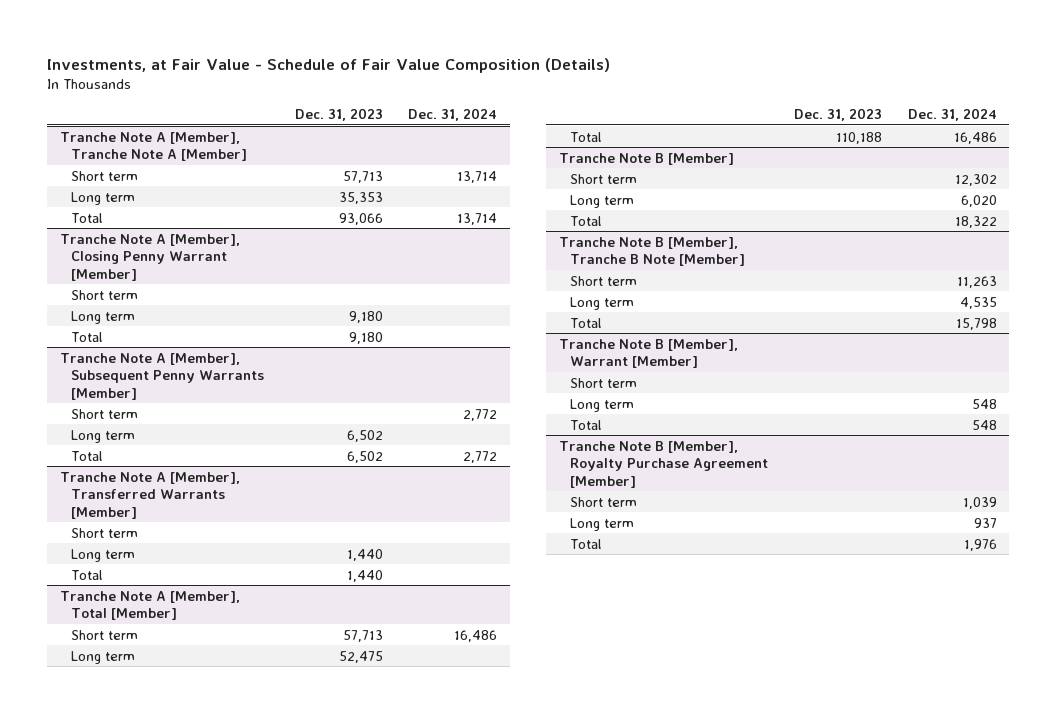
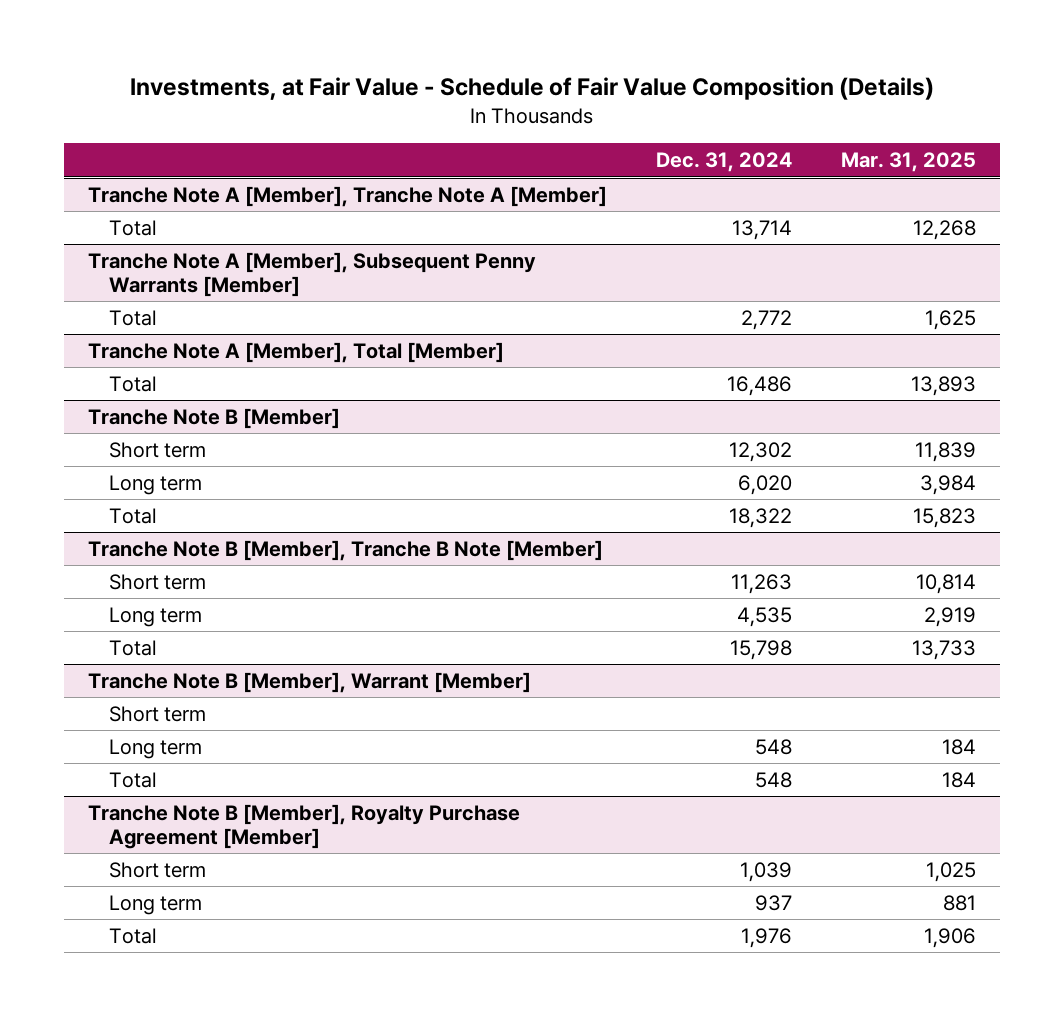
[294,108,383,122] Dec. 31, 2023 -> none
none -> [840,152,976,173] Mar. 31, 2025
[70,170,138,181] Short term -> none
[70,191,135,205] Long term -> none
[59,233,240,281] Tranche Note A [Member], Closing Penny Warrant [Member] -> none
[70,289,138,300] Short term -> none
[70,310,135,324] Long term -> none
[70,331,103,342] Total -> none
[70,408,138,419] Short term -> none
[70,429,135,443] Long term -> none
[59,471,240,519] Tranche Note A [Member], Transferred Warrants [Member] -> none
[70,527,138,538] Short term -> none
[70,548,135,562] Long term -> none
[70,569,103,580] Total -> none
[70,629,138,640] Short term -> none
[70,650,135,664] Long term -> none

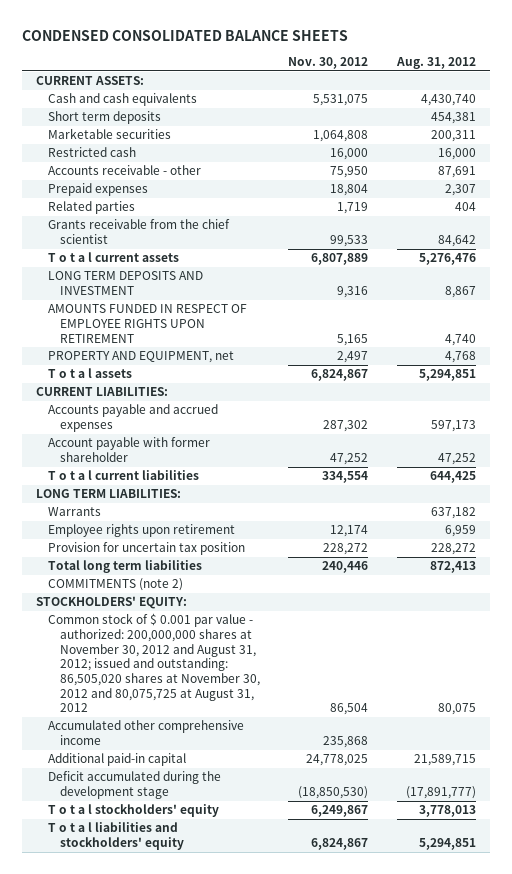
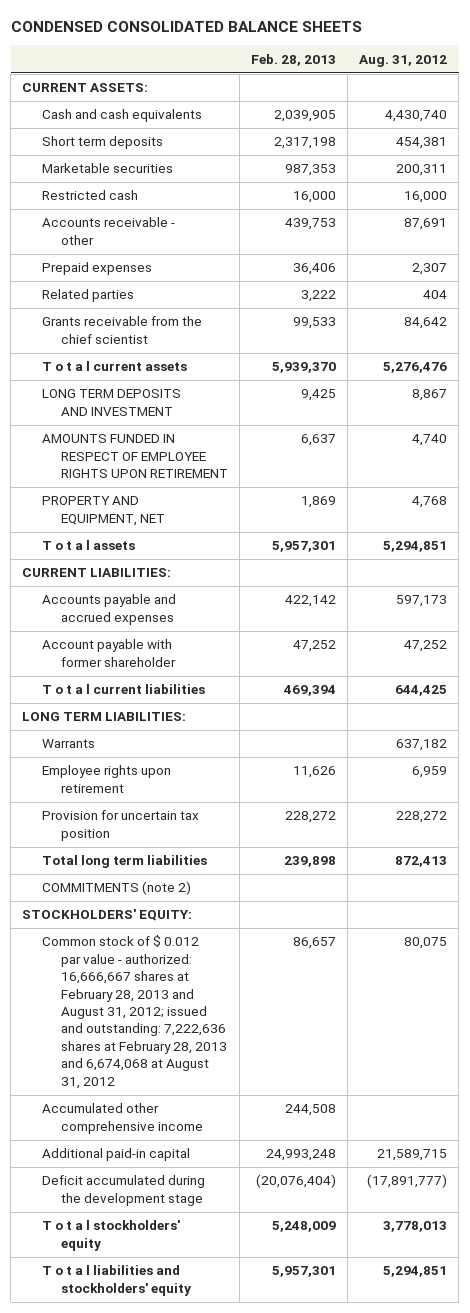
[288,57,369,70] Nov. 30, 2012 -> none
none -> [251,53,337,66] Feb. 28, 2013
[47,351,234,364] PROPERTY AND EQUIPMENT, net -> [41,496,166,526] PROPERTY AND EQUIPMENT, NET
[47,613,260,713] Common stock of $ 0.001 par value - authorized: 200,000,000 shares at November 30, 2012 and August 31, 2012; issued and outstanding: 86,505,020 shares at November 30, 2012 and 80,075,725 at August 31, 2012 -> [41,935,228,1089] Common stock of $ 0.012 par value - authorized: 16,666,667 shares at February 28, 2013 and August 31, 2012; issued and outstanding: 7,222,636 shares at February 28, 2013 and 6,674,068 at August 31, 2012

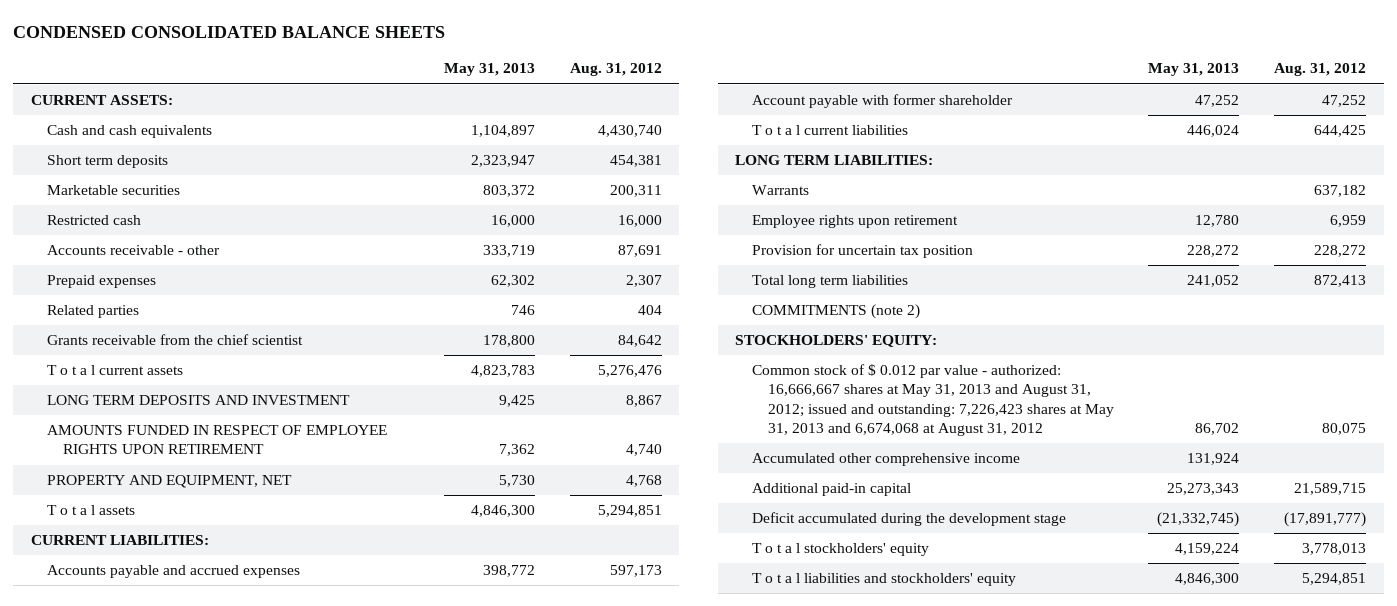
[251,53,337,66] Feb. 28, 2013 -> none
none -> [443,63,535,77] May 31, 2013
[41,935,228,1089] Common stock of $ 0.012 par value - authorized: 16,666,667 shares at February 28, 2013 and August 31, 2012; issued and outstanding: 7,222,636 shares at February 28, 2013 and 6,674,068 at August 31, 2012 -> [751,364,1114,436] Common stock of $ 0.012 par value - authorized: 16,666,667 shares at May 31, 2013 and August 31, 2012; issued and outstanding: 7,226,423 shares at May 31, 2013 and 6,674,068 at August 31, 2012

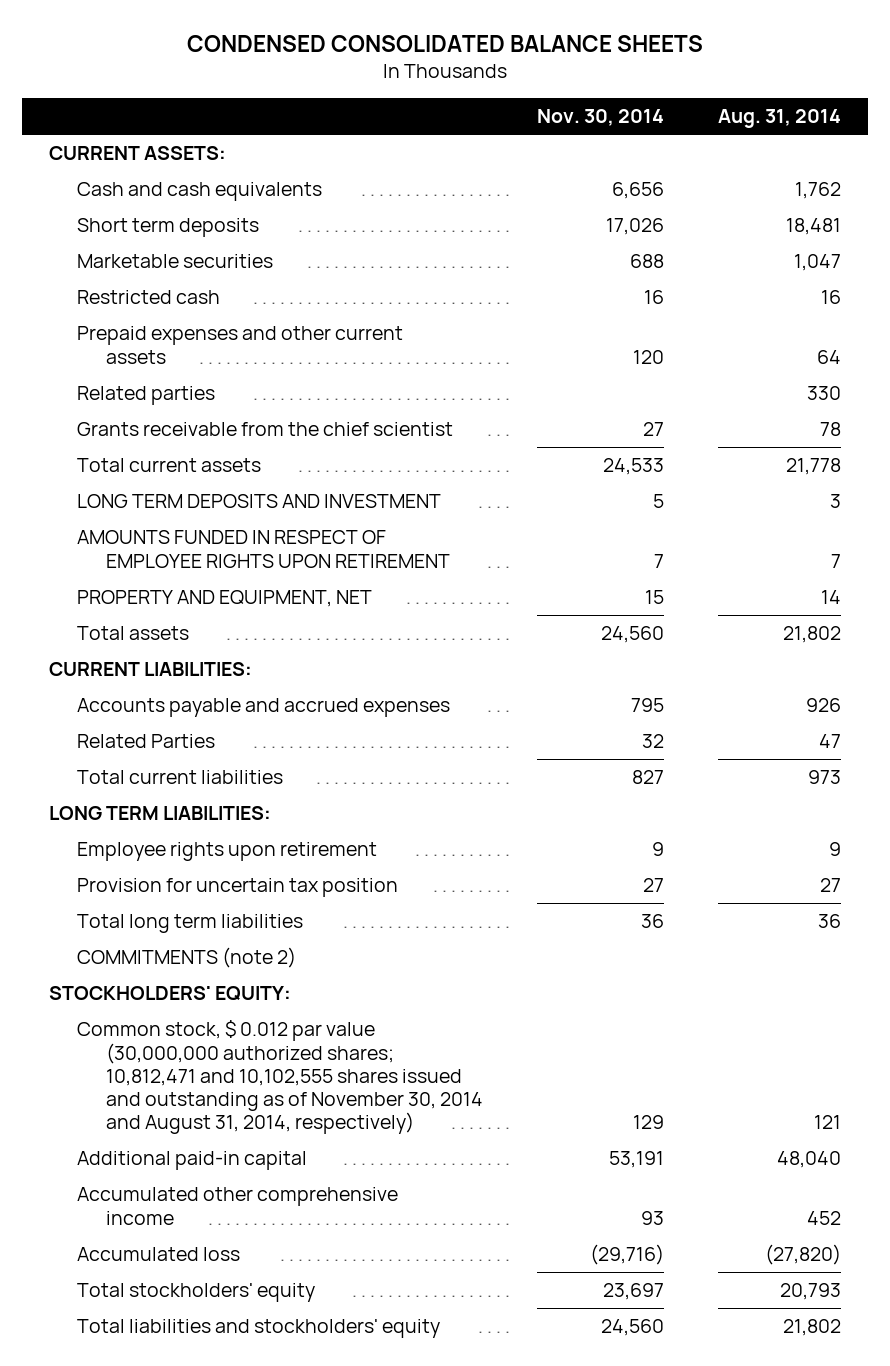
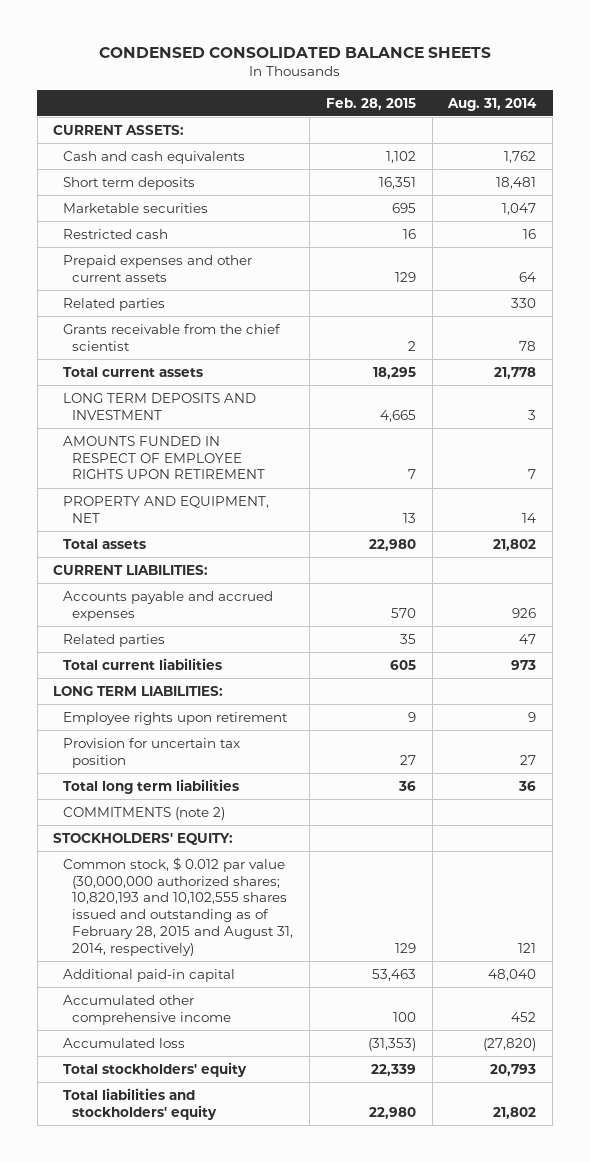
[536,109,664,127] Nov. 30, 2014 -> none
none -> [325,97,416,110] Feb. 28, 2015
[77,734,216,749] Related Parties -> [62,633,165,647] Related parties
[77,1020,483,1135] Common stock, $ 0.012 par value (30,000,000 authorized shares; 10,812,471 and 10,102,555 shares issued and outstanding as of November 30, 2014 and August 31, 2014, respectively) -> [62,856,294,956] Common stock, $ 0.012 par value (30,000,000 authorized shares; 10,820,193 and 10,102,555 shares issued and outstanding as of February 28, 2015 and August 31, 2014, respectively)

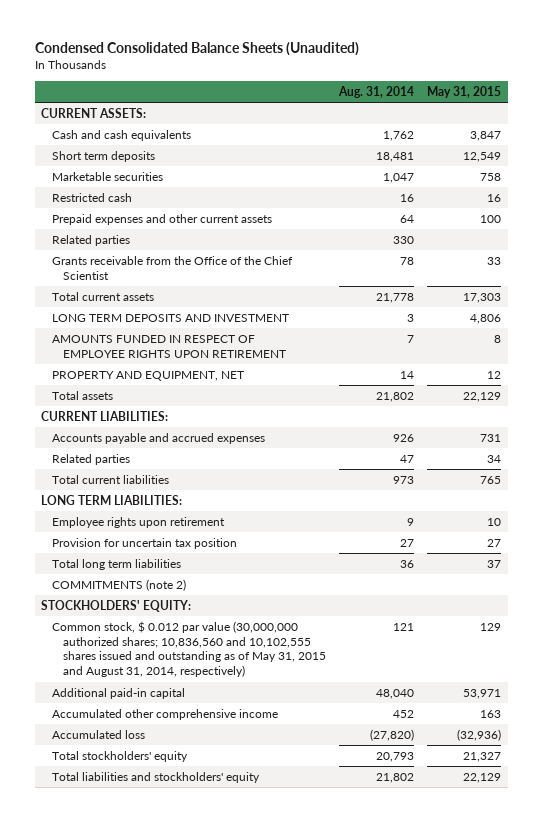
[98,47,491,59] CONDENSED CONSOLIDATED BALANCE SHEETS -> [34,42,359,57] Condensed Consolidated Balance Sheets (Unaudited)
[325,97,416,110] Feb. 28, 2015 -> none
none -> [427,85,502,98] May 31, 2015
[62,323,281,351] Grants receivable from the chief scientist -> [52,255,294,280] Grants receivable from the Office of the Chief Scientist
[62,856,294,956] Common stock, $ 0.012 par value (30,000,000 authorized shares; 10,820,193 and 10,102,555 shares issued and outstanding as of February 28, 2015 and August 31, 2014, respectively) -> [52,620,327,678] Common stock, $ 0.012 par value (30,000,000 authorized shares; 10,836,560 and 10,102,555 shares issued and outstanding as of May 31, 2015 and August 31, 2014, respectively)

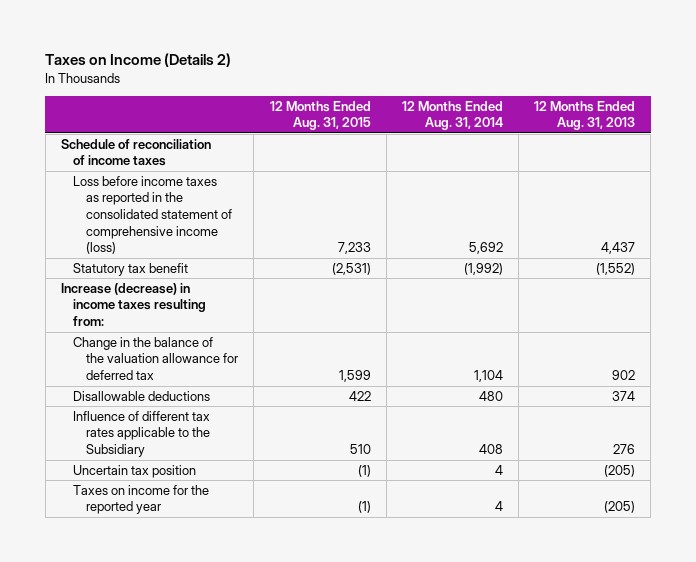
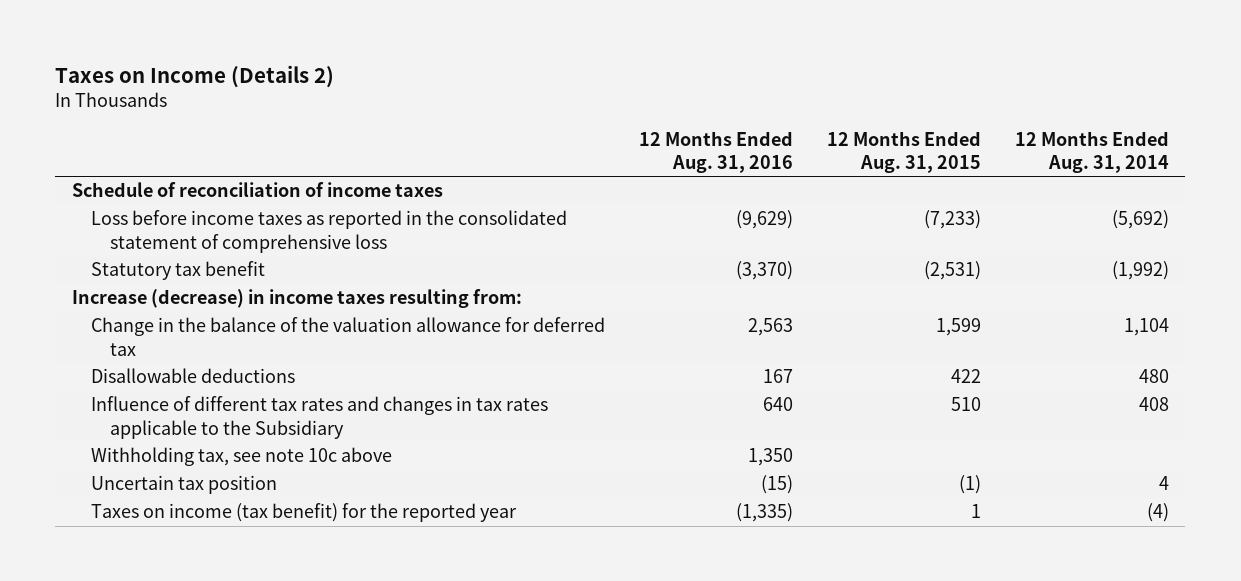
[534,100,636,131] 12 Months Ended Aug. 31, 2013 -> none
none -> [639,130,794,173] 12 Months Ended Aug. 31, 2016
[73,175,233,255] Loss before income taxes as reported in the consolidated statement of comprehensive income (loss) -> [91,210,568,253] Loss before income taxes as reported in the consolidated statement of comprehensive loss
[337,242,371,255] 7,233 -> [923,210,981,230] (7,233)
[468,242,503,255] 5,692 -> [1111,210,1169,230] (5,692)
[73,410,211,458] Influence of different tax rates applicable to the Subsidiary -> [91,396,549,439] Influence of different tax rates and changes in tax rates applicable to the Subsidiary
none -> [91,447,393,467] Withholding tax, see note 10c above
[73,484,210,515] Taxes on income for the reported year -> [91,503,518,523] Taxes on income (tax benefit) for the reported year
[357,501,371,514] (1) -> [970,504,981,519] 1
[494,501,503,512] 4 -> [1146,503,1169,523] (4)

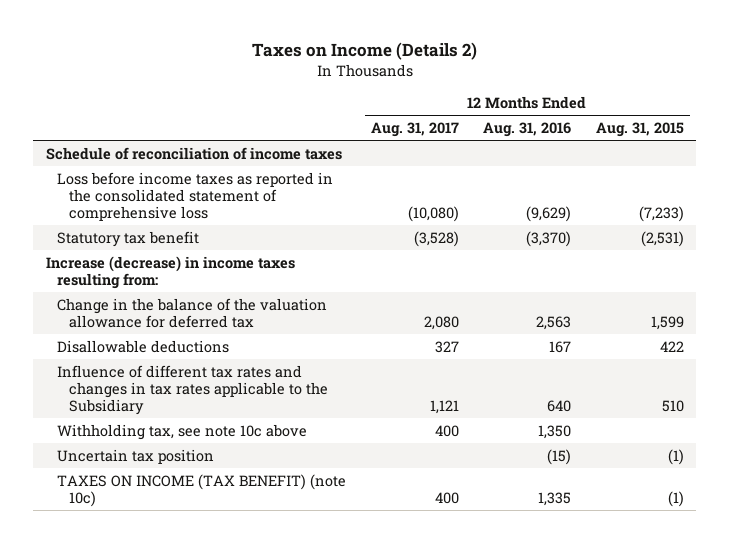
[1014,130,1169,173] 12 Months Ended Aug. 31, 2014 -> none
none -> [370,122,459,138] Aug. 31, 2017
[91,503,518,523] Taxes on income (tax benefit) for the reported year -> [57,473,347,507] TAXES ON INCOME (TAX BENEFIT) (note 10c)
[736,503,794,523] (1,335) -> [538,491,572,506] 1,335
[970,504,981,519] 1 -> [667,490,684,507] (1)

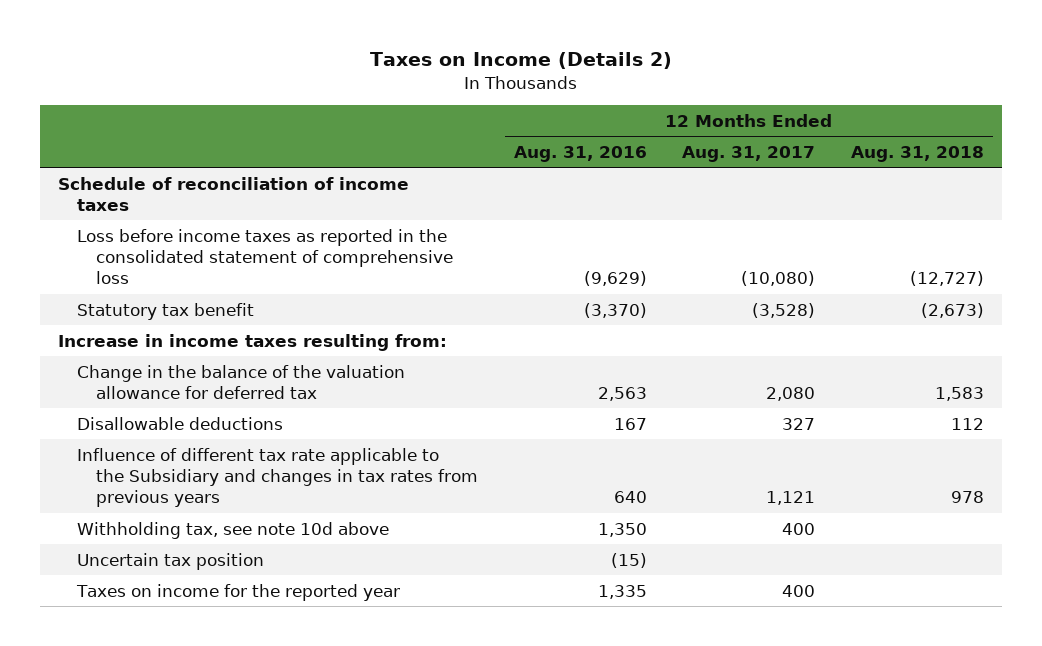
[595,122,684,138] Aug. 31, 2015 -> none
none -> [850,145,984,162] Aug. 31, 2018
[45,255,295,289] Increase (decrease) in income taxes resulting from: -> [57,333,447,351] Increase in income taxes resulting from:
[57,364,328,415] Influence of different tax rates and changes in tax rates applicable to the Subsidiary -> [77,447,479,508] Influence of different tax rate applicable to the Subsidiary and changes in tax rates from previous years
[57,423,308,440] Withholding tax, see note 10c above -> [77,521,390,539] Withholding tax, see note 10d above
[57,473,347,507] TAXES ON INCOME (TAX BENEFIT) (note 10c) -> [76,583,401,601] Taxes on income for the reported year

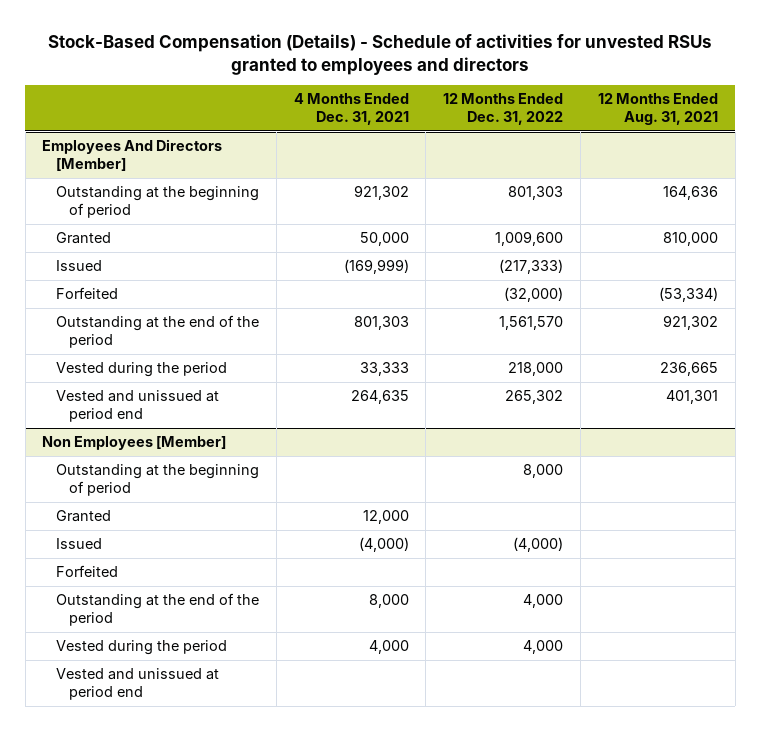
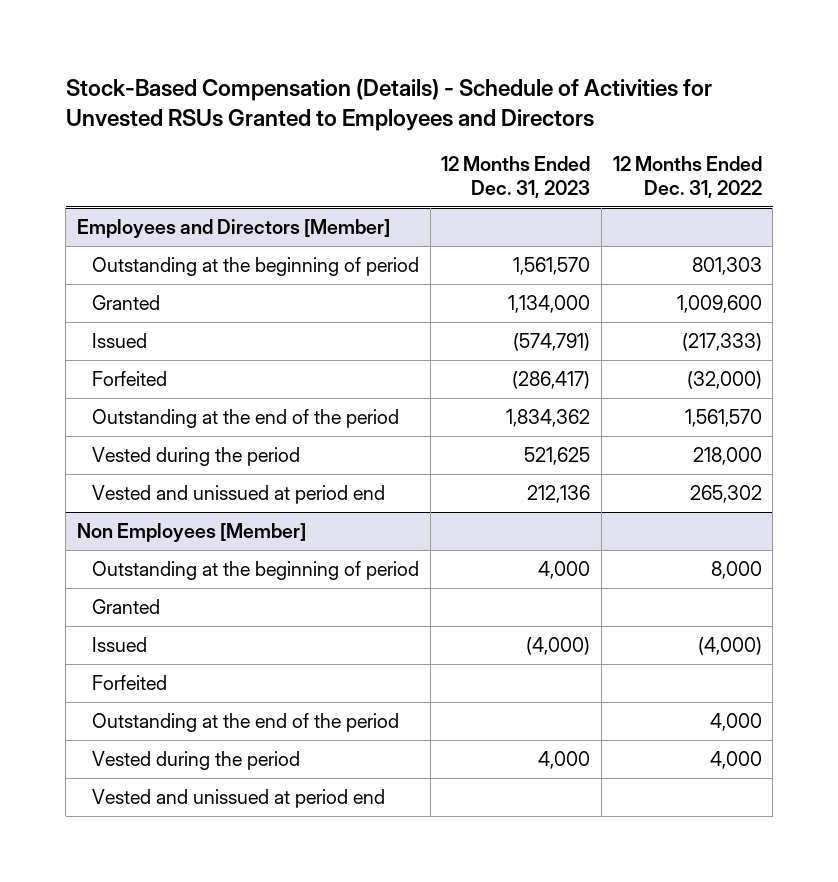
[48,33,713,75] Stock-Based Compensation (Details) - Schedule of activities for unvested RSUs granted to employees and directors -> [65,78,712,131] Stock-Based Compensation (Details) - Schedule of Activities for Unvested RSUs Granted to Employees and Directors
[293,93,409,126] 4 Months Ended Dec. 31, 2021 -> none
[597,93,718,126] 12 Months Ended Aug. 31, 2021 -> none
none -> [441,156,591,198] 12 Months Ended Dec. 31, 2023
[42,139,223,172] Employees And Directors [Member] -> [76,219,390,239] Employees and Directors [Member]

